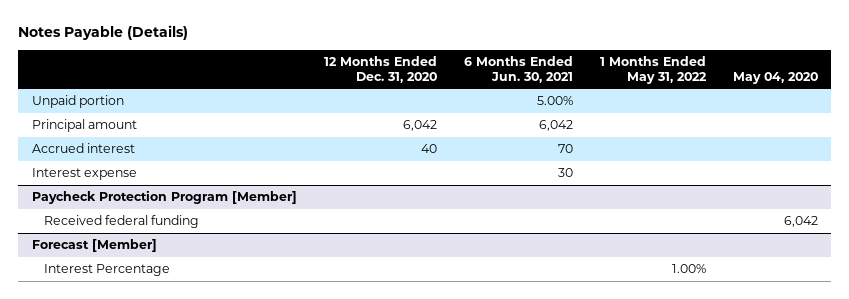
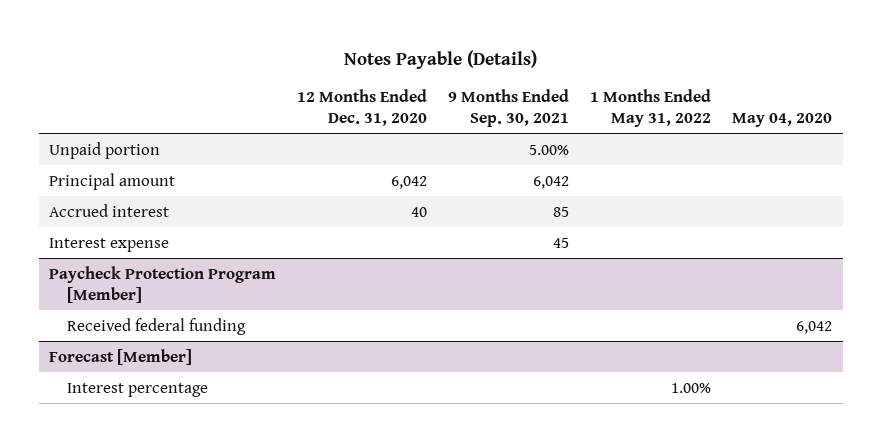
[463,55,573,83] 6 Months Ended Jun. 30, 2021 -> none
none -> [448,88,570,128] 9 Months Ended Sep. 30, 2021
[43,264,170,277] Interest Percentage -> [66,382,208,397] Interest percentage

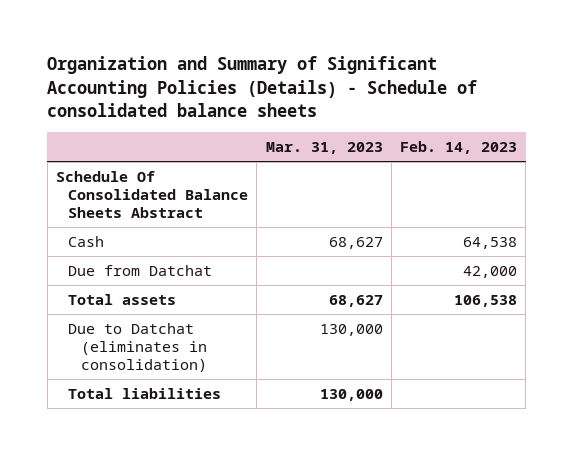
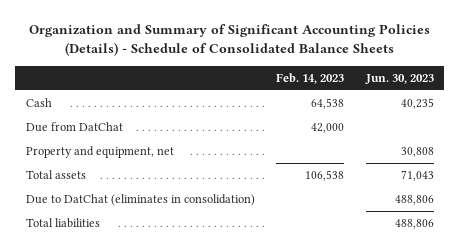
[47,56,478,117] Organization and Summary of Significant Accounting Policies (Details) - Schedule of consolidated balance sheets -> [28,24,430,57] Organization and Summary of Significant Accounting Policies (Details) - Schedule of Consolidated Balance Sheets
[265,141,383,154] Mar. 31, 2023 -> none
none -> [364,73,434,84] Jun. 30, 2023
[55,171,249,219] Schedule Of Consolidated Balance Sheets Abstract -> none
[68,265,213,277] Due from Datchat -> [25,122,123,133] Due from DatChat
none -> [25,146,174,159] Property and equipment, net
[68,323,207,373] Due to Datchat (eliminates in consolidation) -> [25,194,255,207] Due to DatChat (eliminates in consolidation)

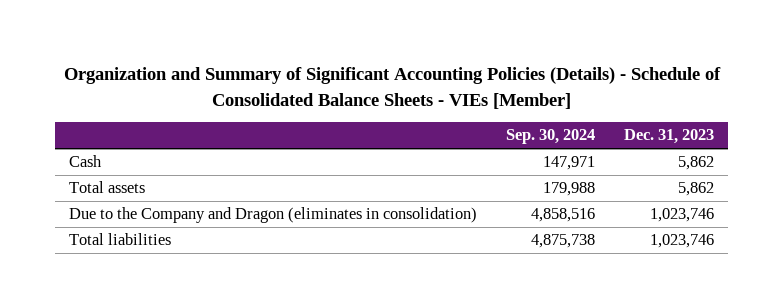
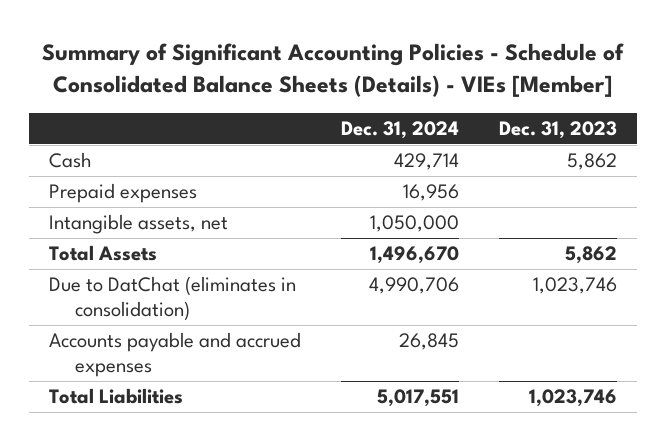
[63,67,721,109] Organization and Summary of Significant Accounting Policies (Details) - Schedule of Consolidated Balance Sheets - VIEs [Member] -> [41,43,624,98] Summary of Significant Accounting Policies - Schedule of Consolidated Balance Sheets (Details) - VIEs [Member]
[506,129,596,145] Sep. 30, 2024 -> none
none -> [340,121,459,140] Dec. 31, 2024
none -> [48,183,197,204] Prepaid expenses
none -> [48,214,228,235] Intangible assets, net
[69,181,146,194] Total assets -> [48,245,157,262] Total Assets
[69,207,478,224] Due to the Company and Dragon (eliminates in consolidation) -> [48,276,296,321] Due to DatChat (eliminates in consolidation)
none -> [48,332,301,377] Accounts payable and accrued expenses
[69,233,172,246] Total liabilities -> [48,388,183,405] Total Liabilities

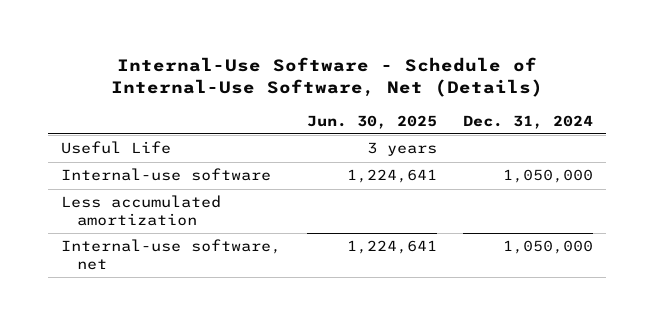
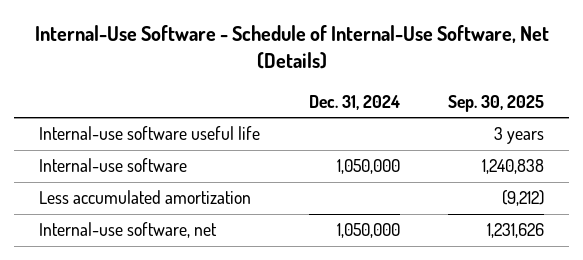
[307,114,438,129] Jun. 30, 2025 -> none
none -> [448,94,545,112] Sep. 30, 2025
[61,141,172,155] Useful Life -> [38,126,260,141] Internal-use software useful life

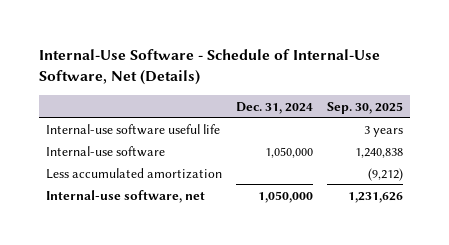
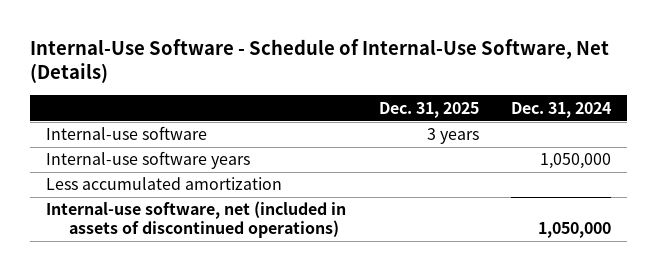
[327,101,404,114] Sep. 30, 2025 -> none
none -> [378,101,479,118] Dec. 31, 2025
[46,123,221,135] Internal-use software useful life -> [46,126,208,141] Internal-use software
[46,145,166,157] Internal-use software -> [46,151,251,170] Internal-use software years
[46,189,206,203] Internal-use software, net -> [46,201,347,238] Internal-use software, net (included in assets of discontinued operations)

